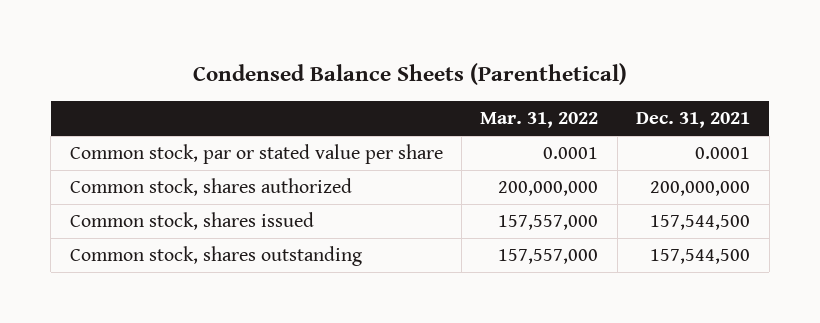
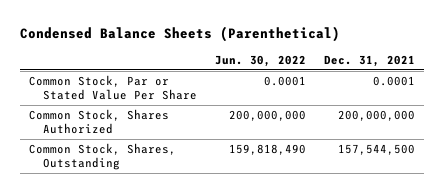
[480,112,599,129] Mar. 31, 2022 -> none
none -> [215,54,307,67] Jun. 30, 2022
[69,212,314,231] Common stock, shares issued -> none
[69,144,443,165] Common stock, par or stated value per share -> [29,75,198,101] Common Stock, Par or Stated Value Per Share
[69,178,352,197] Common stock, shares authorized -> [29,109,170,135] Common Stock, Shares Authorized
[69,246,362,267] Common stock, shares outstanding -> [29,143,177,171] Common Stock, Shares, Outstanding

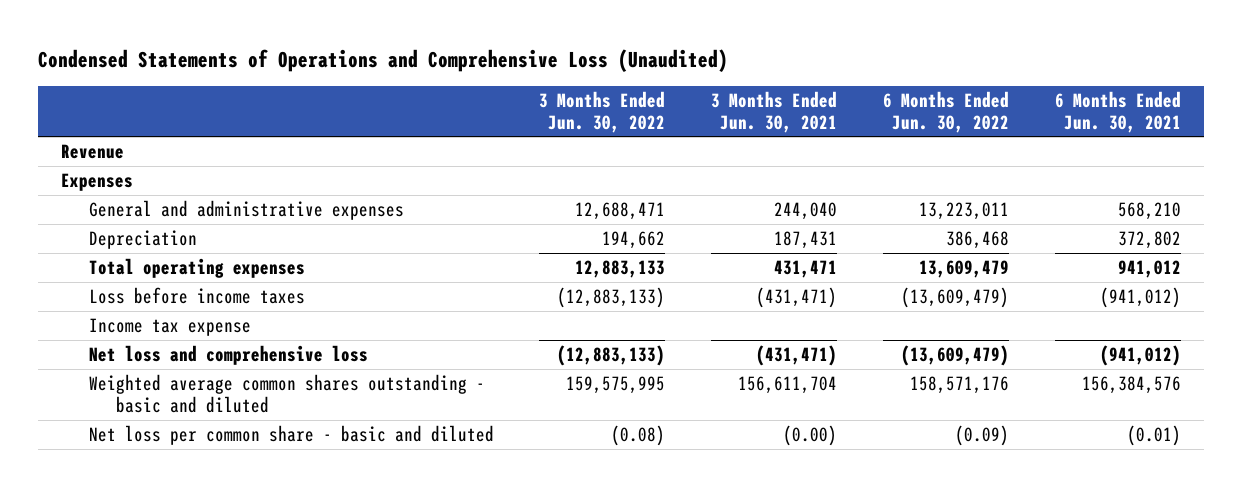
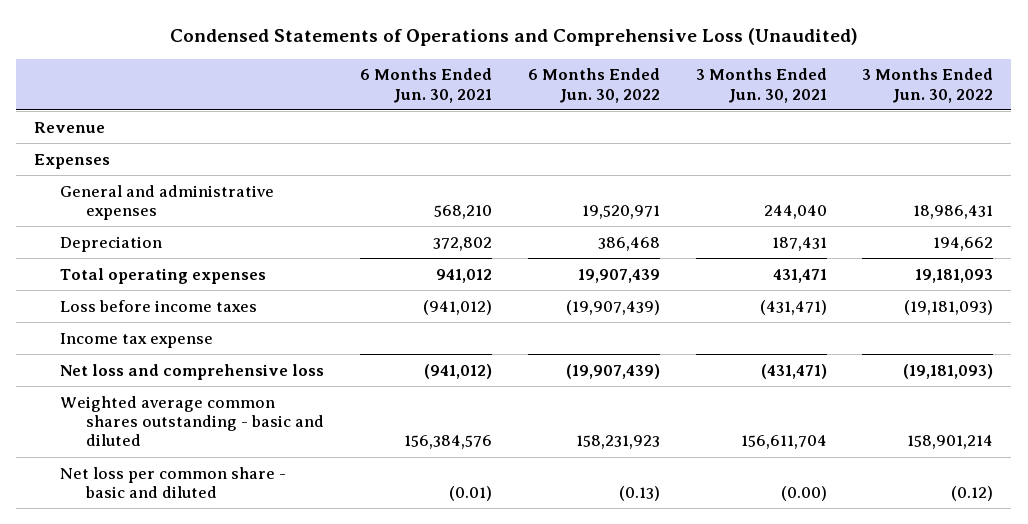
[575,201,666,220] 12,688,471 -> [913,204,994,219] 18,986,431
[918,201,1009,220] 13,223,011 -> [581,204,660,219] 19,520,971
[575,259,666,278] 12,883,133 -> [915,268,994,283] 19,181,093
[918,259,1009,278] 13,609,479 -> [577,268,660,283] 19,907,439
[557,286,666,308] (12,883,133) -> [904,299,994,315] (19,181,093)
[900,286,1009,308] (13,609,479) -> [565,299,660,315] (19,907,439)
[557,344,666,366] (12,883,133) -> [903,363,994,379] (19,181,093)
[900,344,1009,366] (13,609,479) -> [565,363,660,379] (19,907,439)
[566,375,666,394] 159,575,995 -> [907,435,994,450] 158,901,214
[909,375,1009,394] 158,571,176 -> [575,435,660,450] 158,231,923
[611,424,666,446] (0.08) -> [951,485,994,501] (0.12)
[954,424,1009,446] (0.09) -> [618,485,660,501] (0.13)

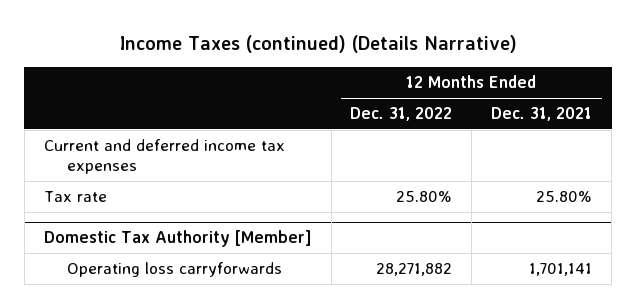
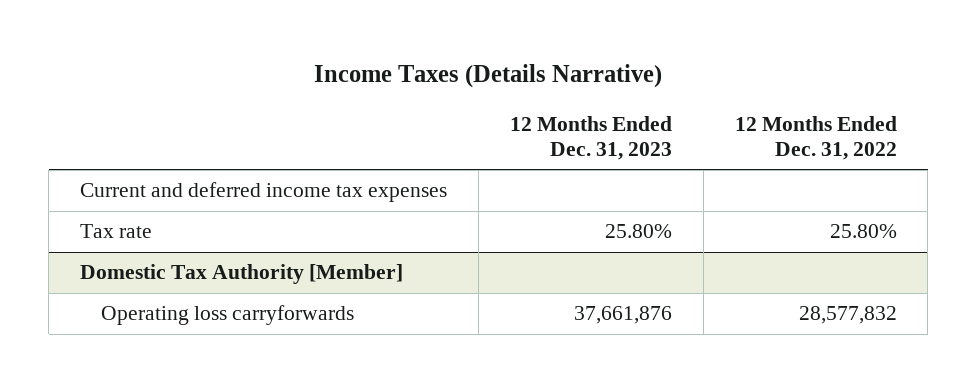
[119,35,517,54] Income Taxes (continued) (Details Narrative) -> [314,63,663,88] Income Taxes (Details Narrative)
[491,107,593,122] Dec. 31, 2021 -> none
none -> [509,115,672,160] 12 Months Ended Dec. 31, 2023
[376,263,453,277] 28,271,882 -> [798,306,897,325] 28,577,832

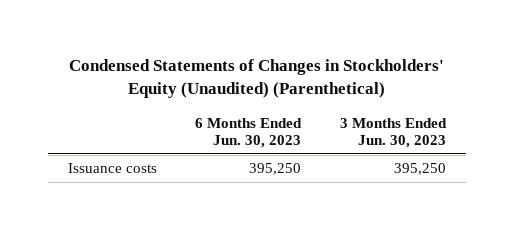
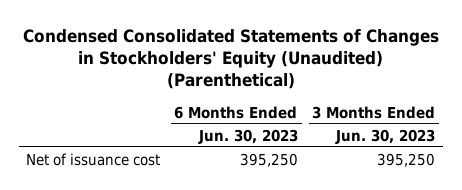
[68,59,444,99] Condensed Statements of Changes in Stockholders' Equity (Unaudited) (Parenthetical) -> [22,28,439,90] Condensed Consolidated Statements of Changes in Stockholders' Equity (Unaudited) (Parenthetical)
[67,163,157,174] Issuance costs -> [26,152,161,166] Net of issuance cost

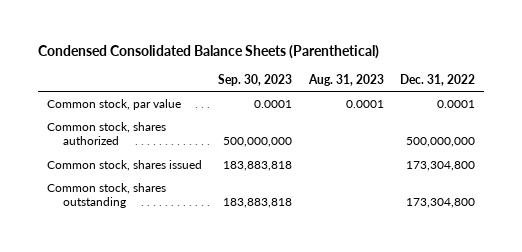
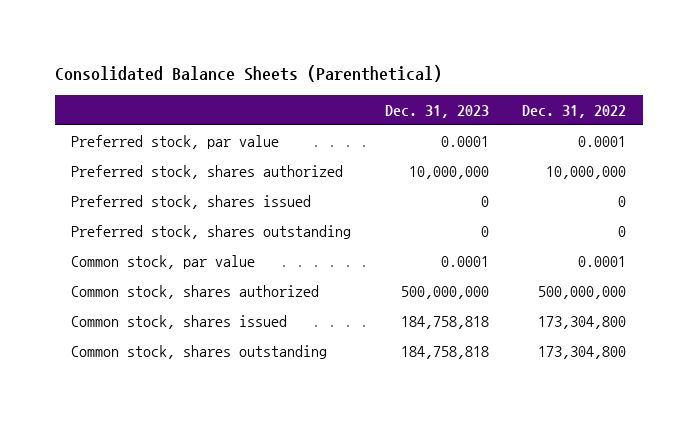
[38,45,380,60] Condensed Consolidated Balance Sheets (Parenthetical) -> [54,65,442,83] Consolidated Balance Sheets (Parenthetical)
[218,73,293,86] Sep. 30, 2023 -> none
[307,73,384,86] Aug. 31, 2023 -> none
none -> [384,104,489,118] Dec. 31, 2023
none -> [71,134,280,149] Preferred stock, par value
none -> [71,164,344,179] Preferred stock, shares authorized
none -> [71,194,312,209] Preferred stock, shares issued
none -> [71,224,352,239] Preferred stock, shares outstanding

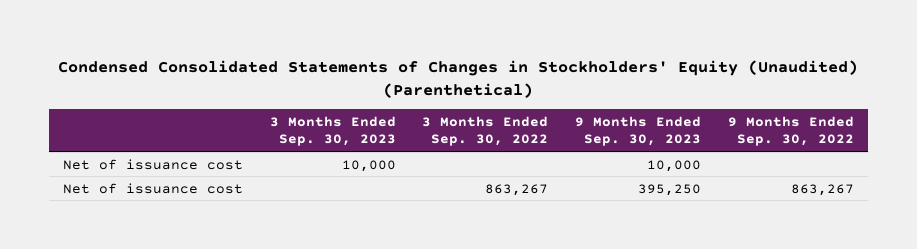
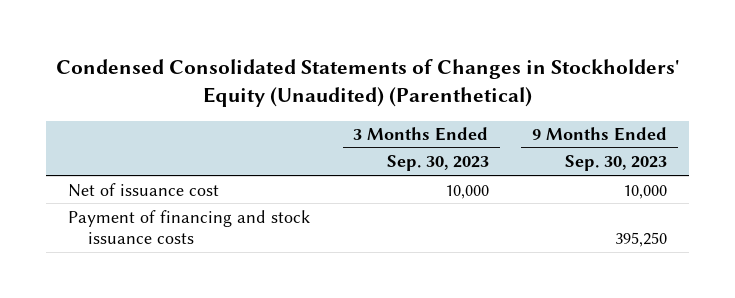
[422,115,549,147] 3 Months Ended Sep. 30, 2022 -> none
[728,115,855,147] 9 Months Ended Sep. 30, 2022 -> none
[62,182,243,194] Net of issuance cost -> [68,209,311,244] Payment of financing and stock issuance costs

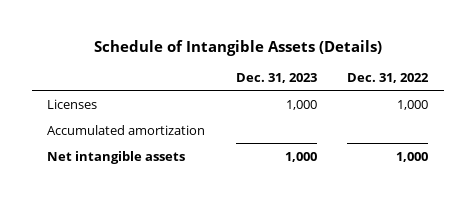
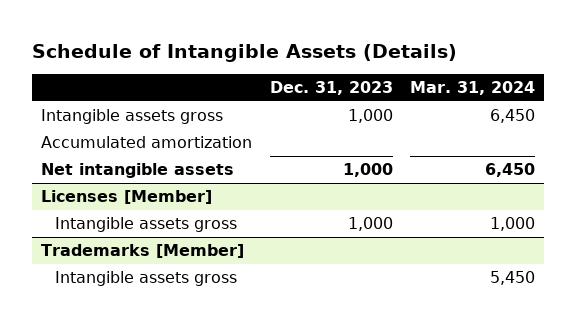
[347,73,430,84] Dec. 31, 2022 -> none
none -> [410,81,536,96] Mar. 31, 2024
[47,98,98,109] Licenses -> [41,109,224,125] Intangible assets gross
none -> [41,190,213,205] Licenses [Member]
none -> [55,217,238,233] Intangible assets gross
none -> [41,244,245,259] Trademarks [Member]
none -> [55,271,238,287] Intangible assets gross

